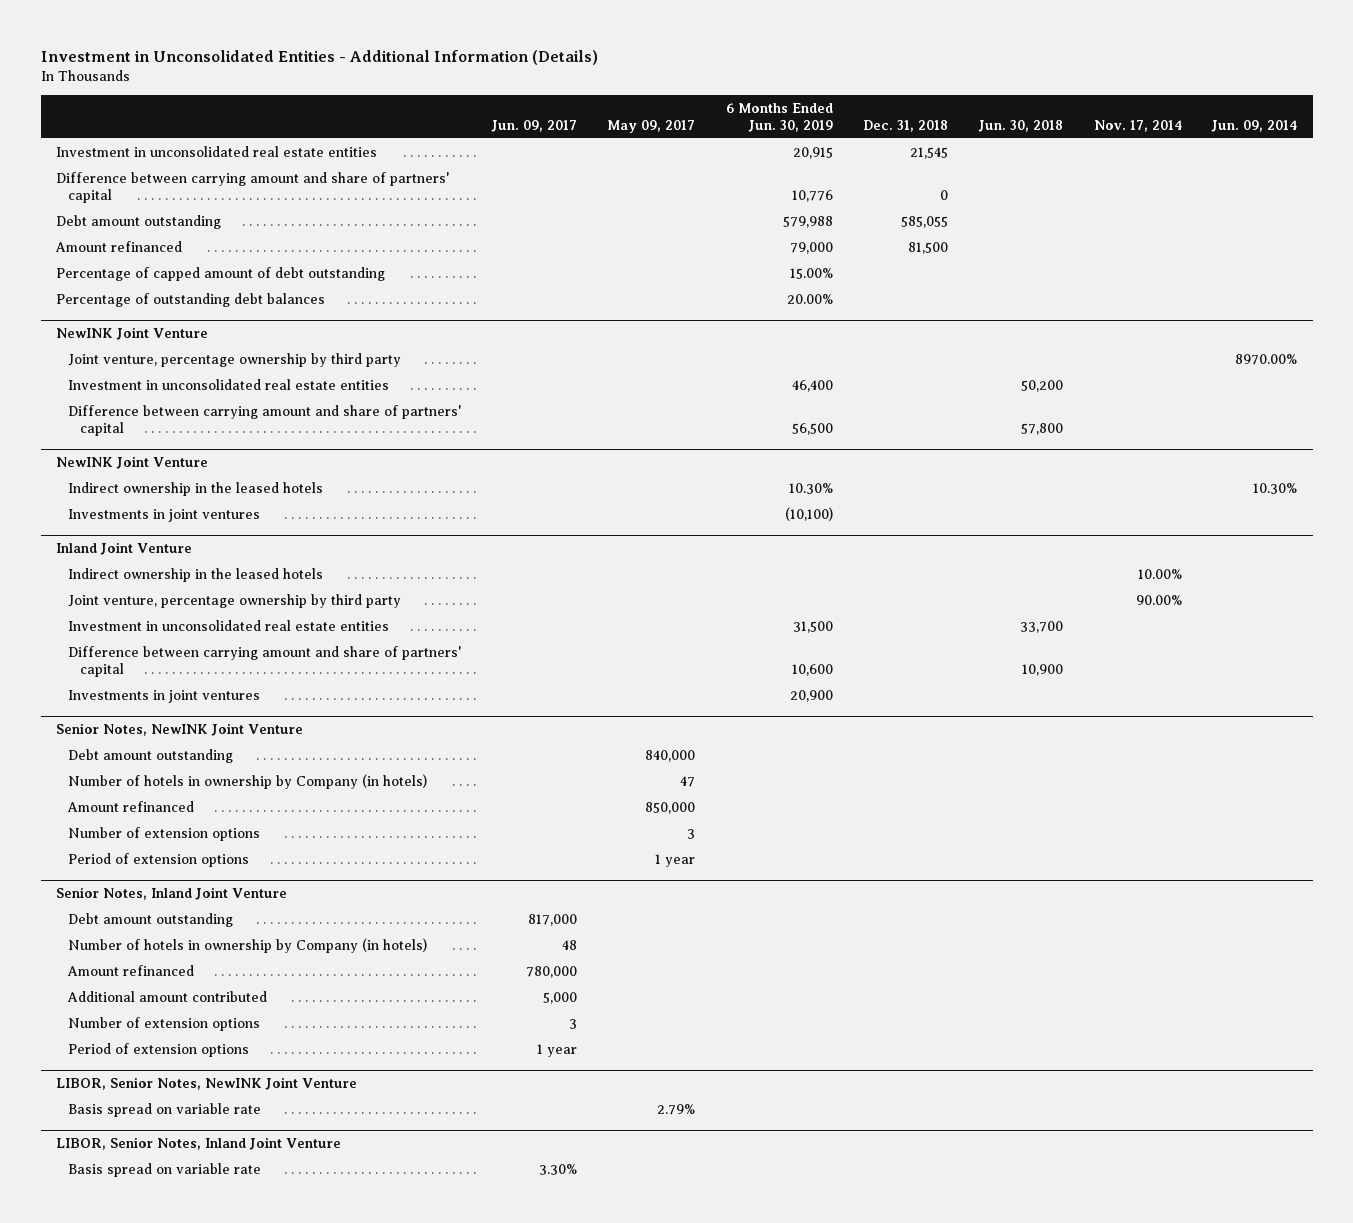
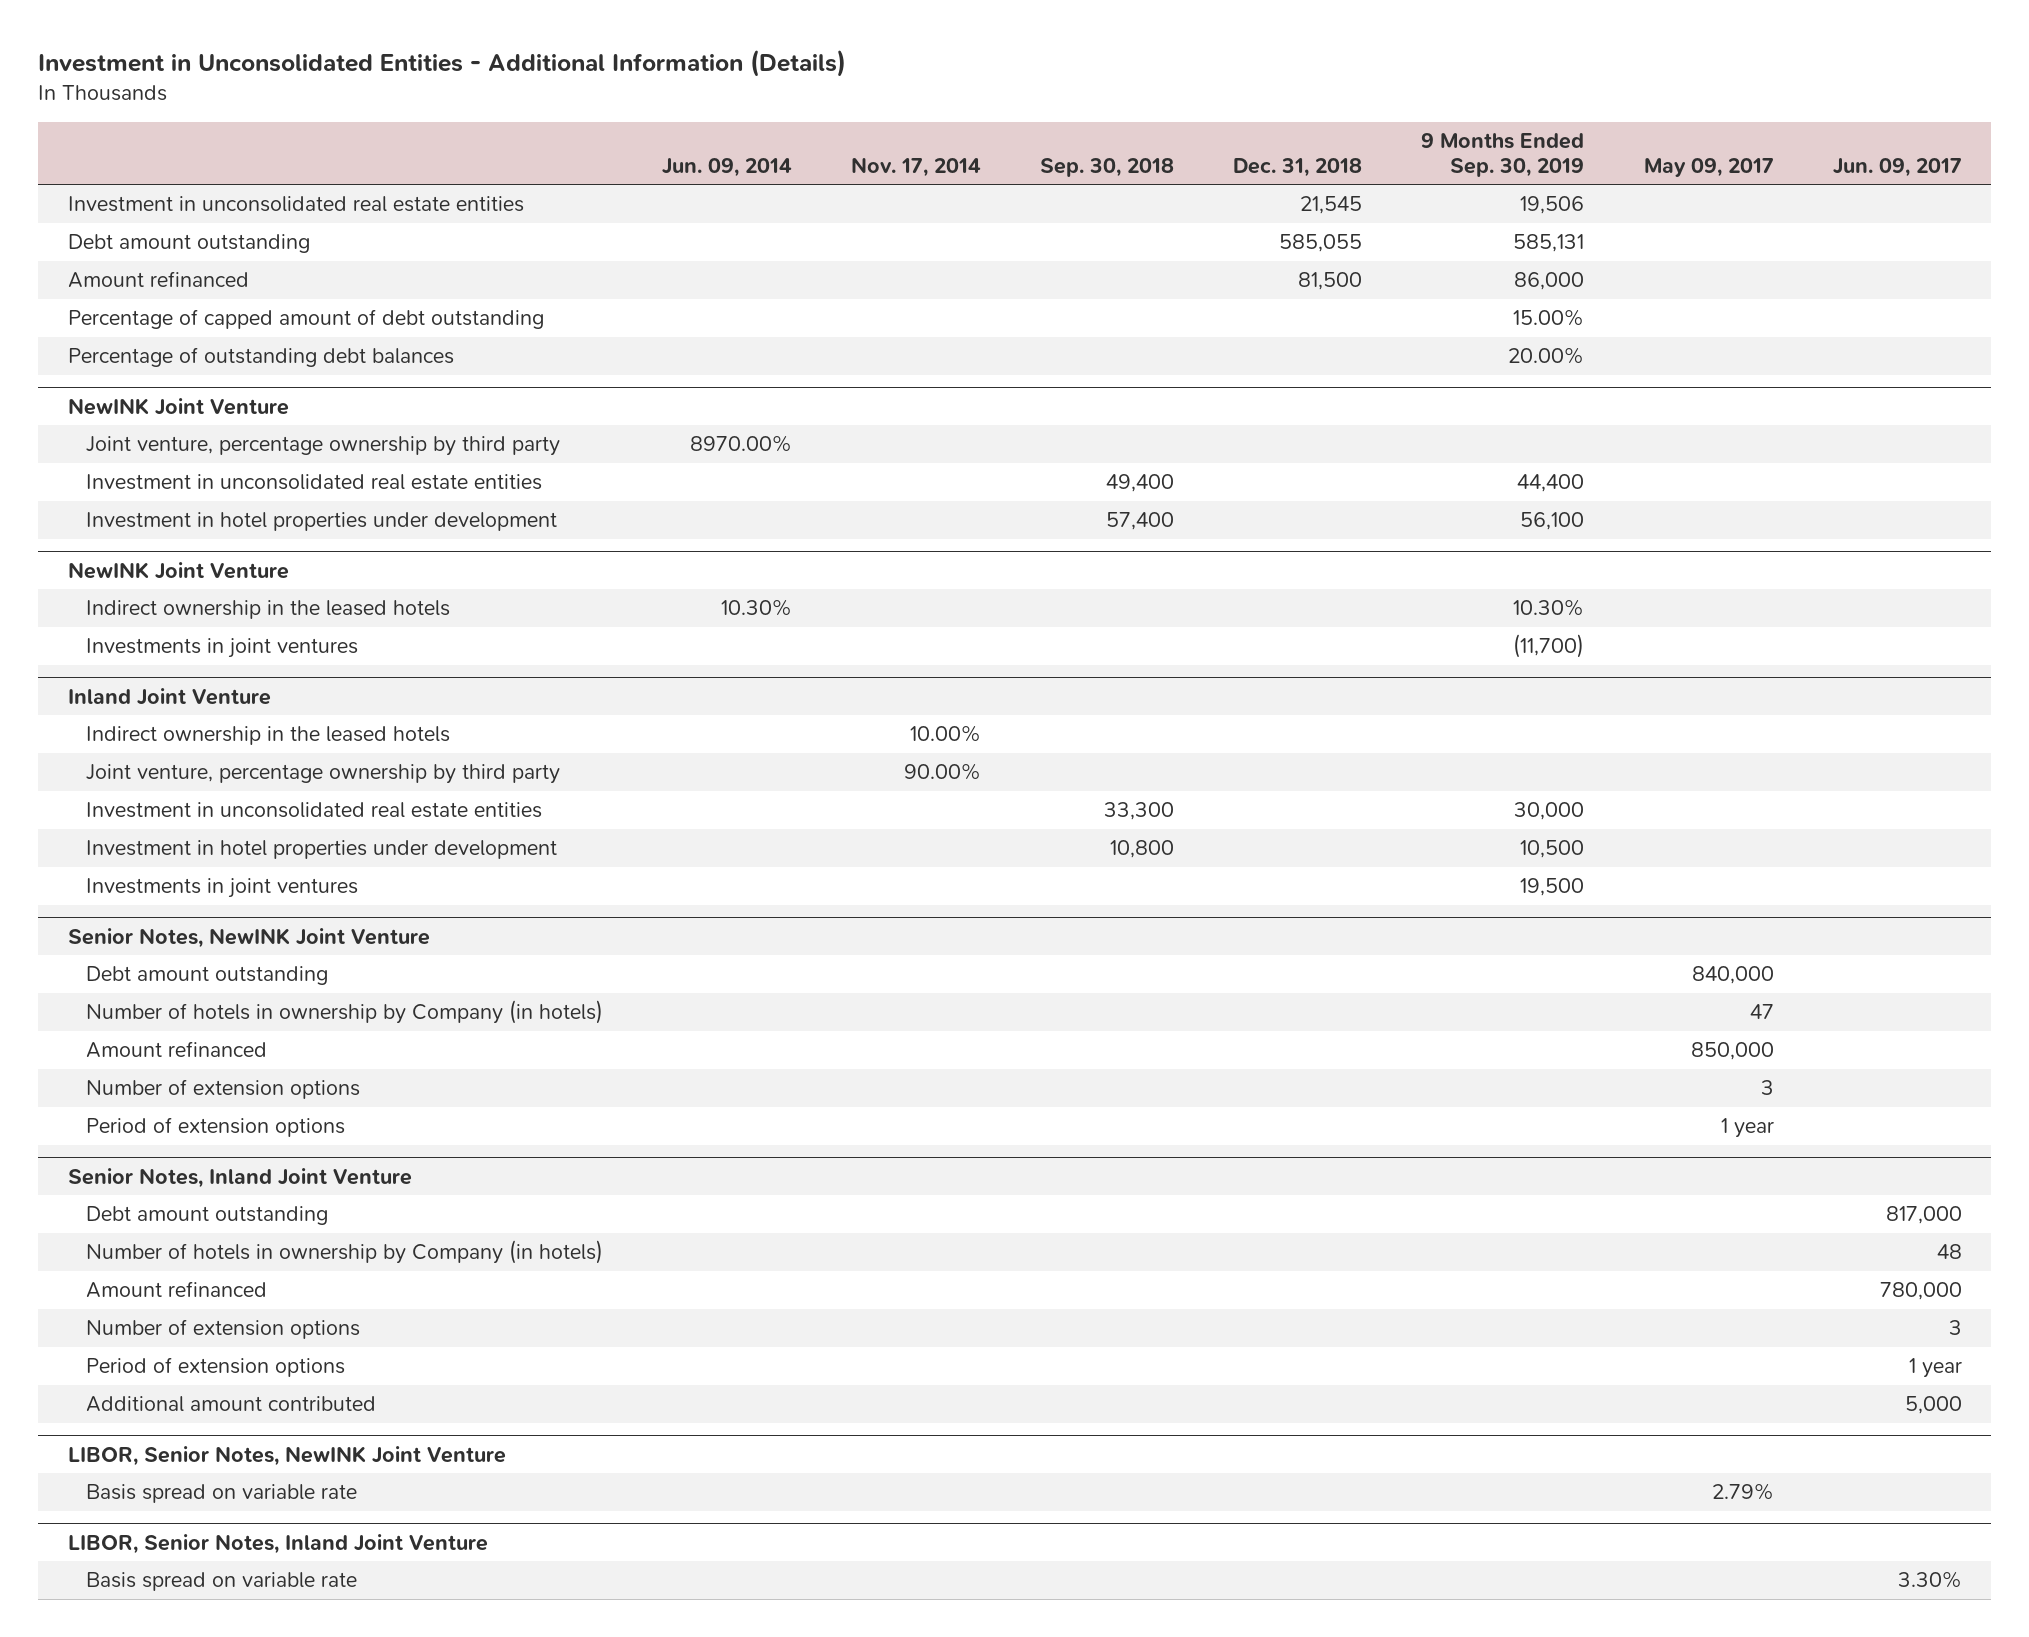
[725,102,833,132] 6 Months Ended Jun. 30, 2019 -> none
[978,119,1064,132] Jun. 30, 2018 -> none
none -> [1040,157,1175,177] Sep. 30, 2018
none -> [1421,132,1585,177] 9 Months Ended Sep. 30, 2019
[56,171,450,203] Difference between carrying amount and share of partners' capital -> none
[68,404,462,436] Difference between carrying amount and share of partners' capital -> [86,512,558,532] Investment in hotel properties under development
[68,645,462,677] Difference between carrying amount and share of partners' capital -> [86,840,558,860] Investment in hotel properties under development
[67,990,268,1002] Additional amount contributed -> [86,1396,377,1413] Additional amount contributed

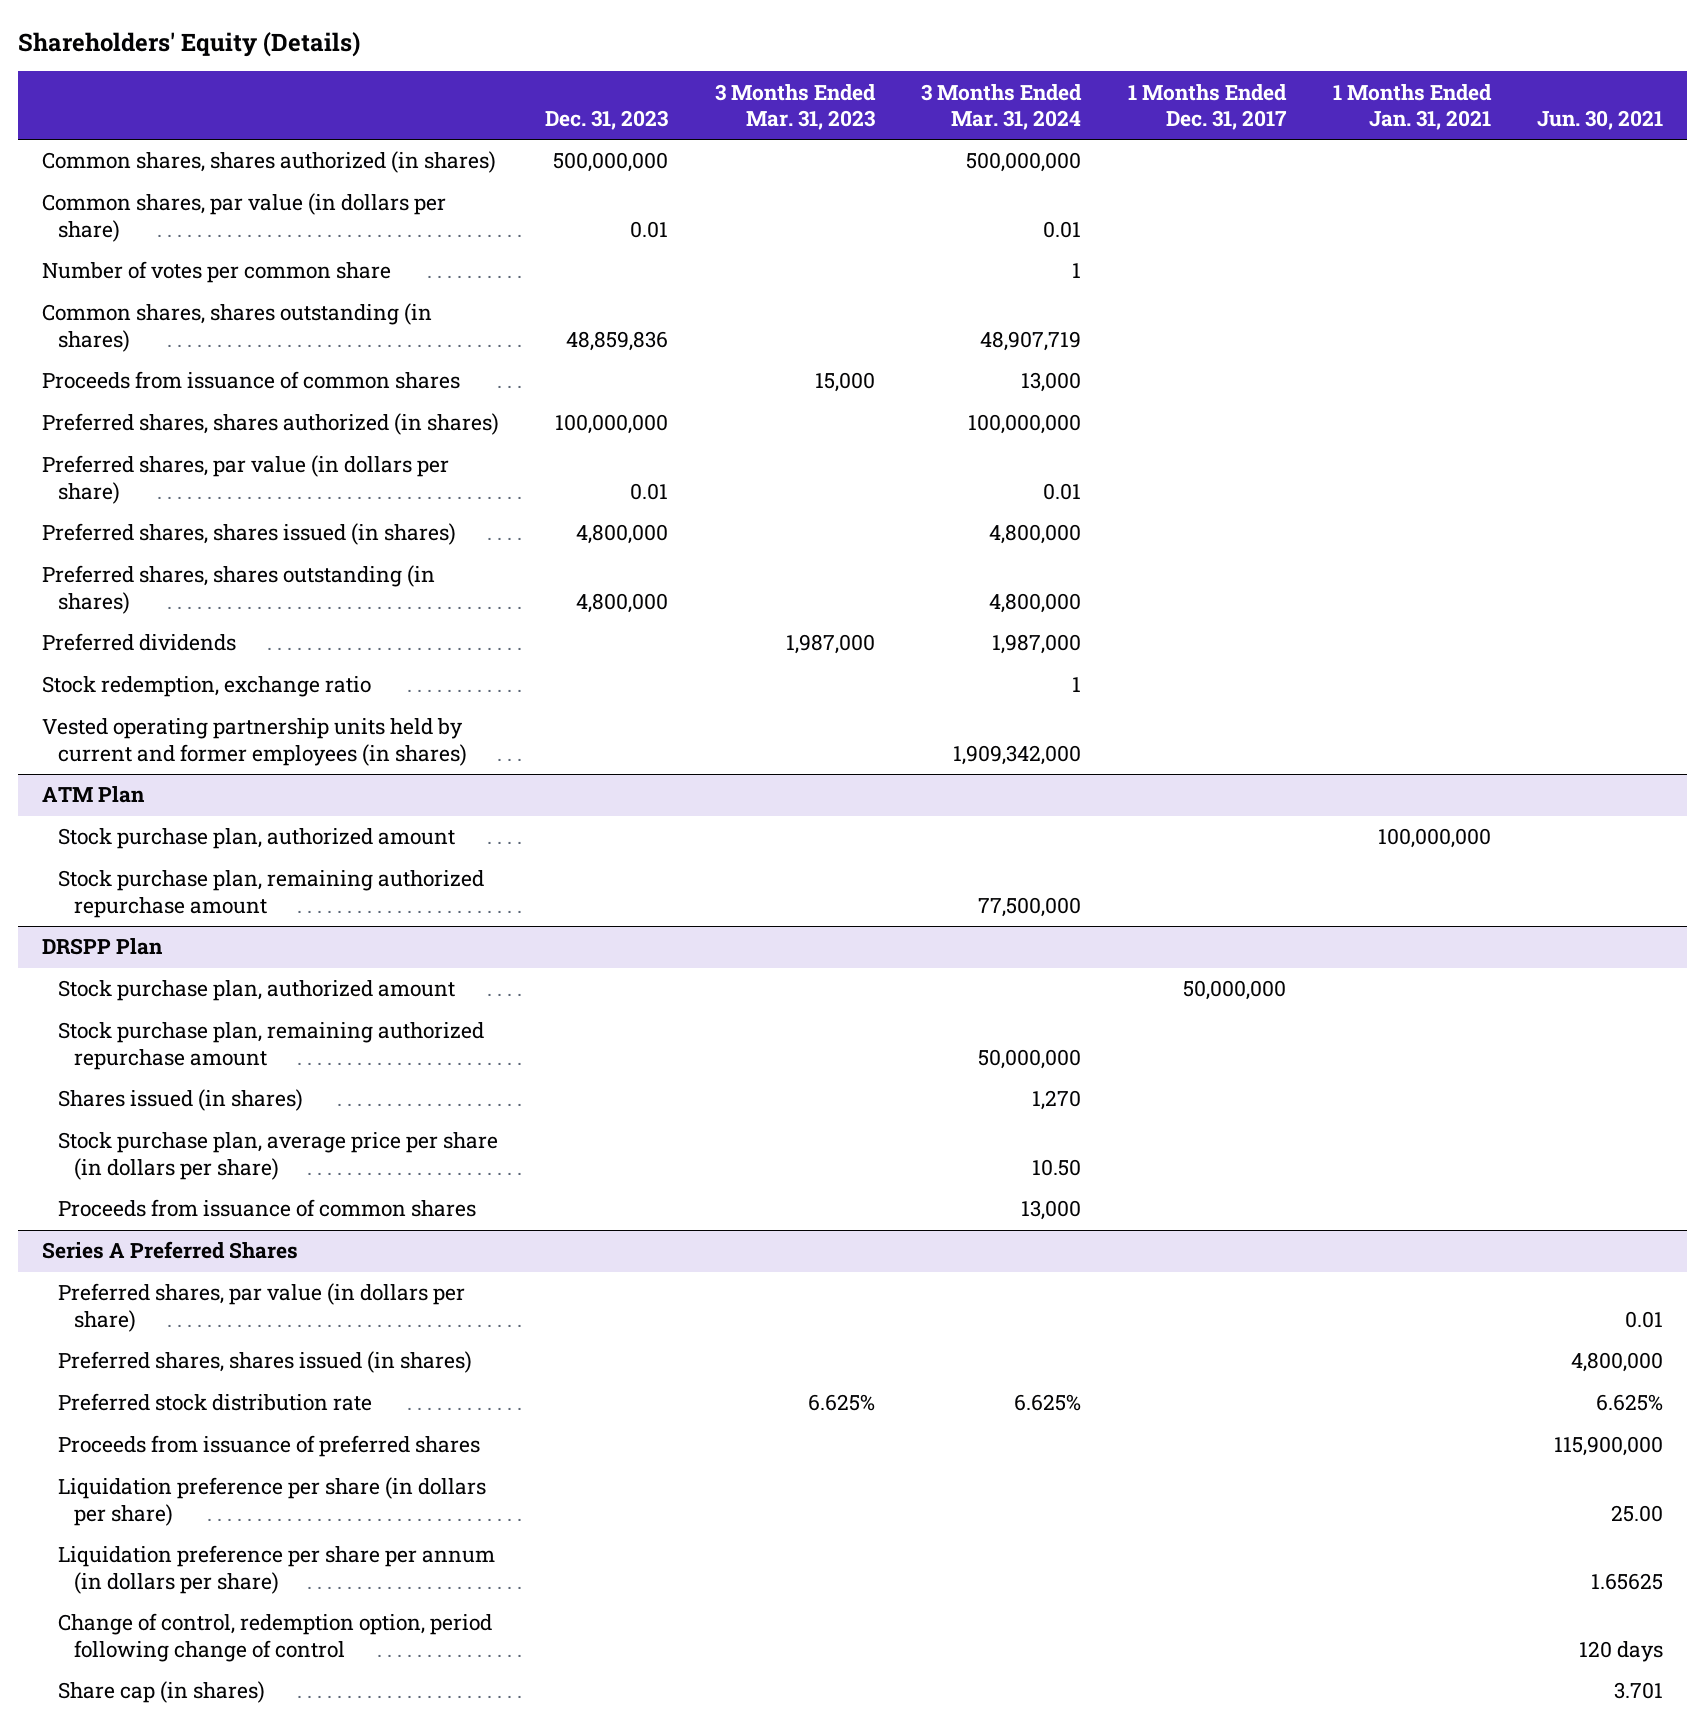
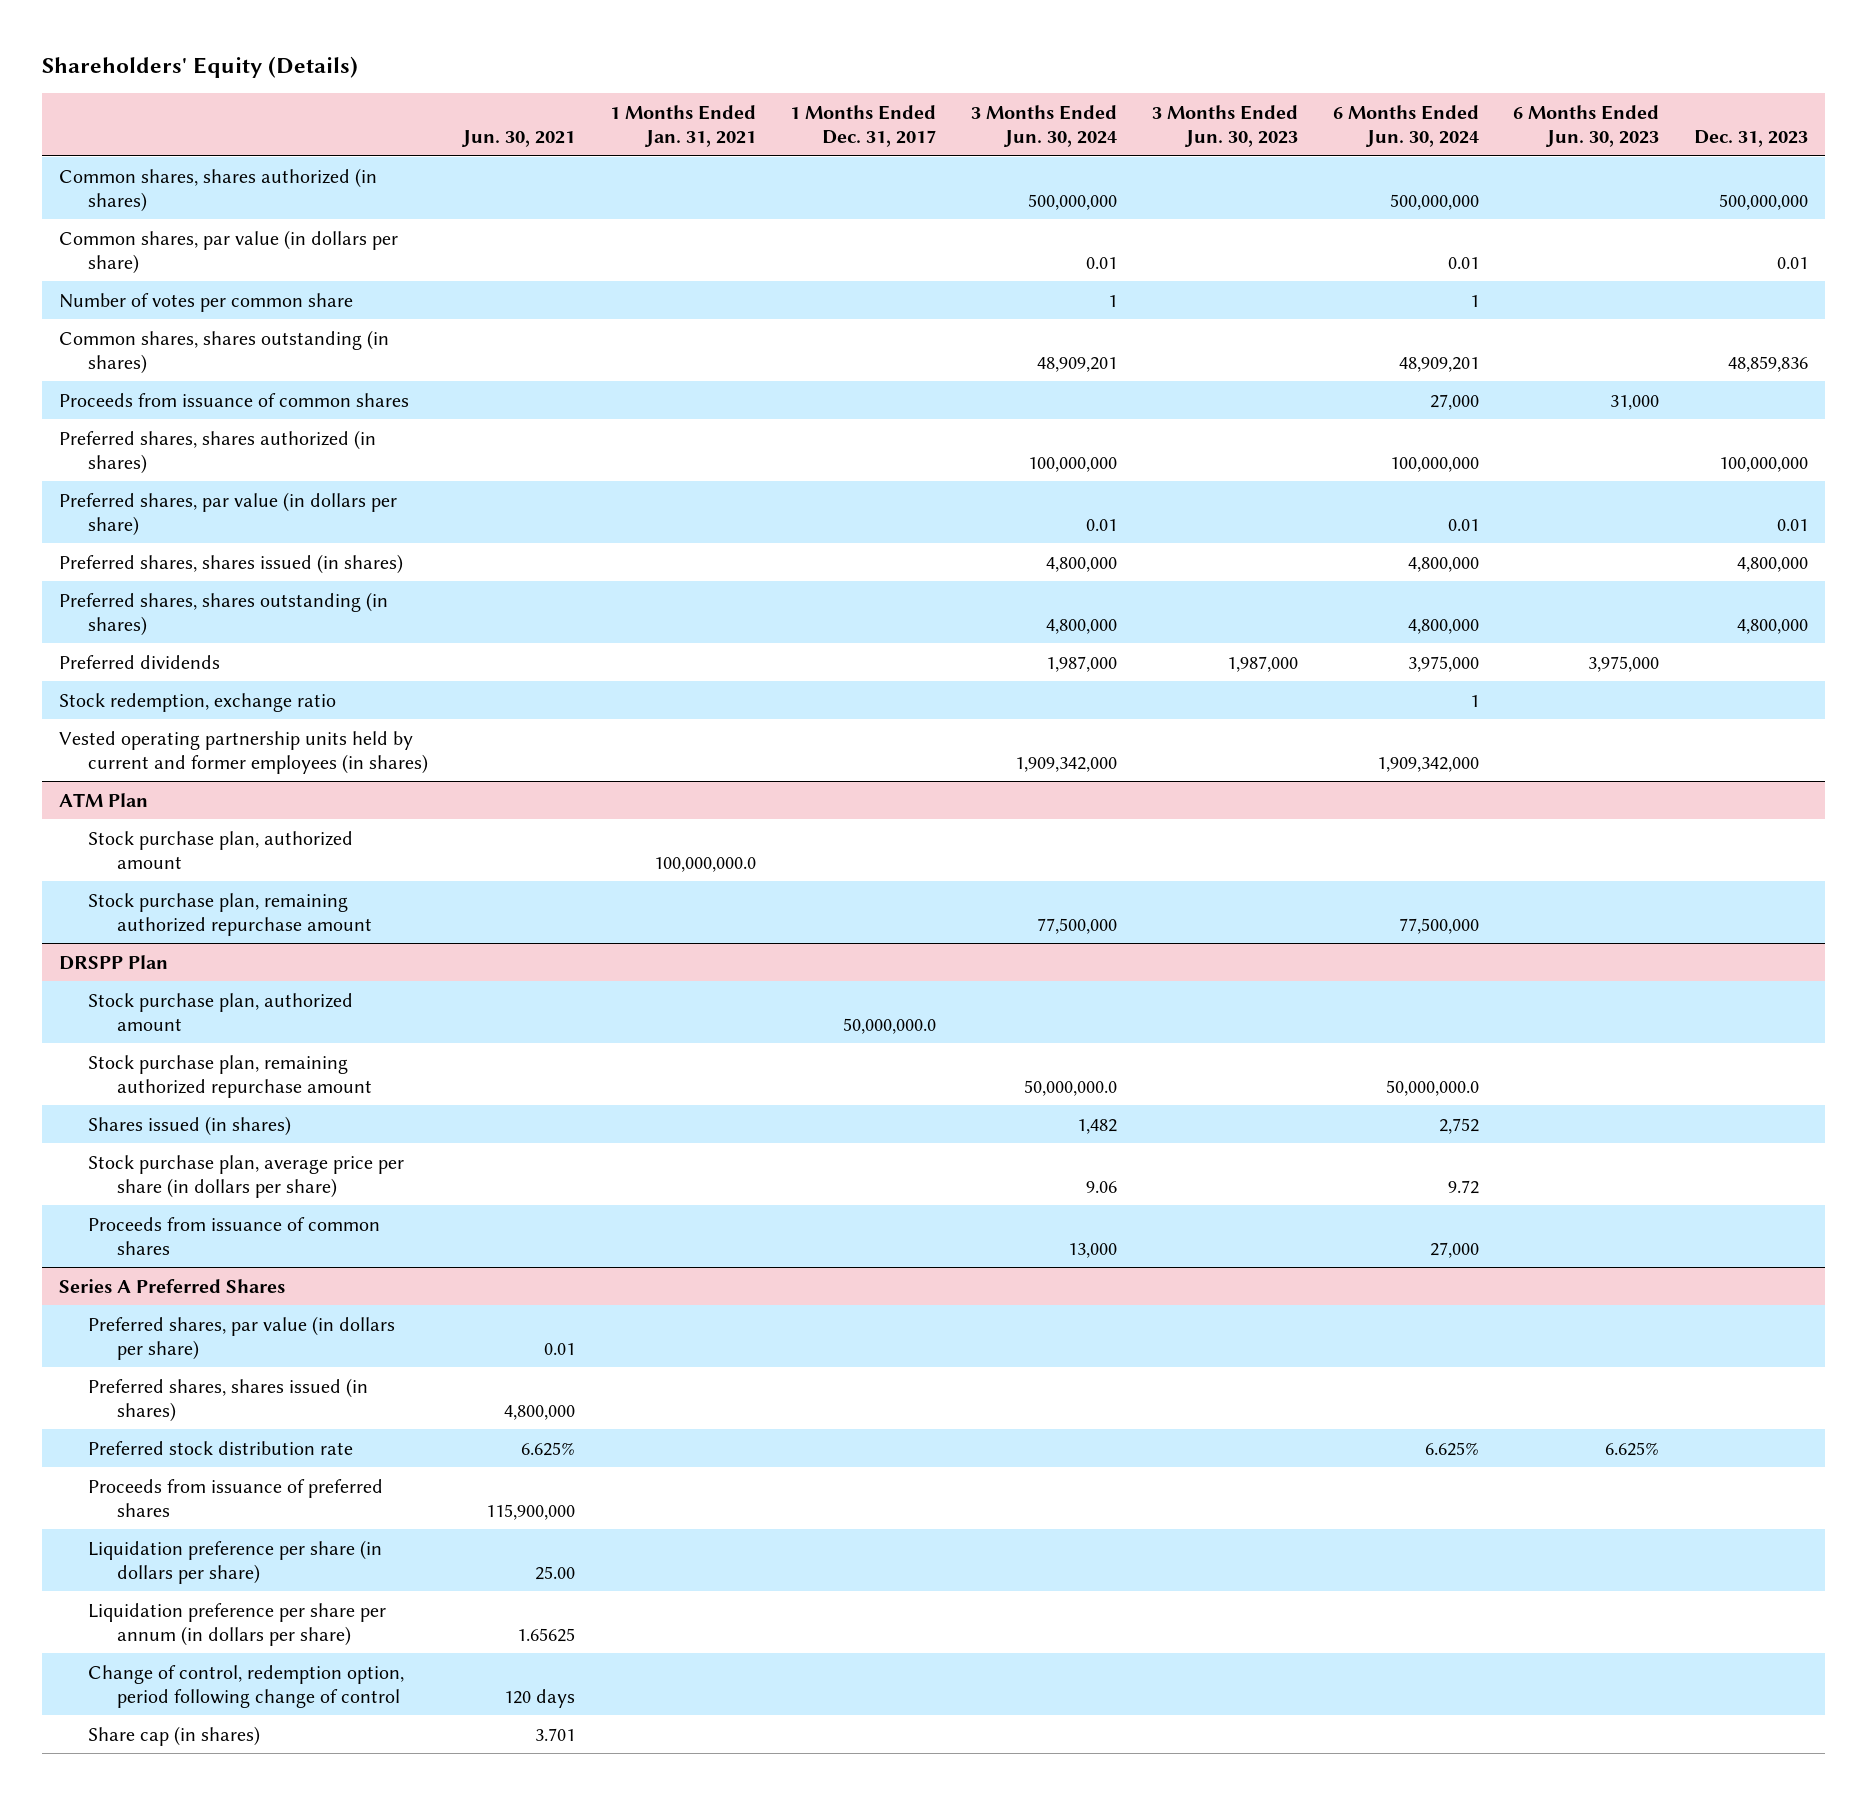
[714,83,876,130] 3 Months Ended Mar. 31, 2023 -> none
[921,83,1083,130] 3 Months Ended Mar. 31, 2024 -> none
none -> [971,104,1118,147] 3 Months Ended Jun. 30, 2024
none -> [1151,104,1298,147] 3 Months Ended Jun. 30, 2023
none -> [1332,104,1479,147] 6 Months Ended Jun. 30, 2024
none -> [1513,104,1660,147] 6 Months Ended Jun. 30, 2023
[1377,828,1491,849] 100,000,000 -> [653,856,756,872] 100,000,000.0
[1183,980,1287,1001] 50,000,000 -> [843,1017,937,1034] 50,000,000.0

